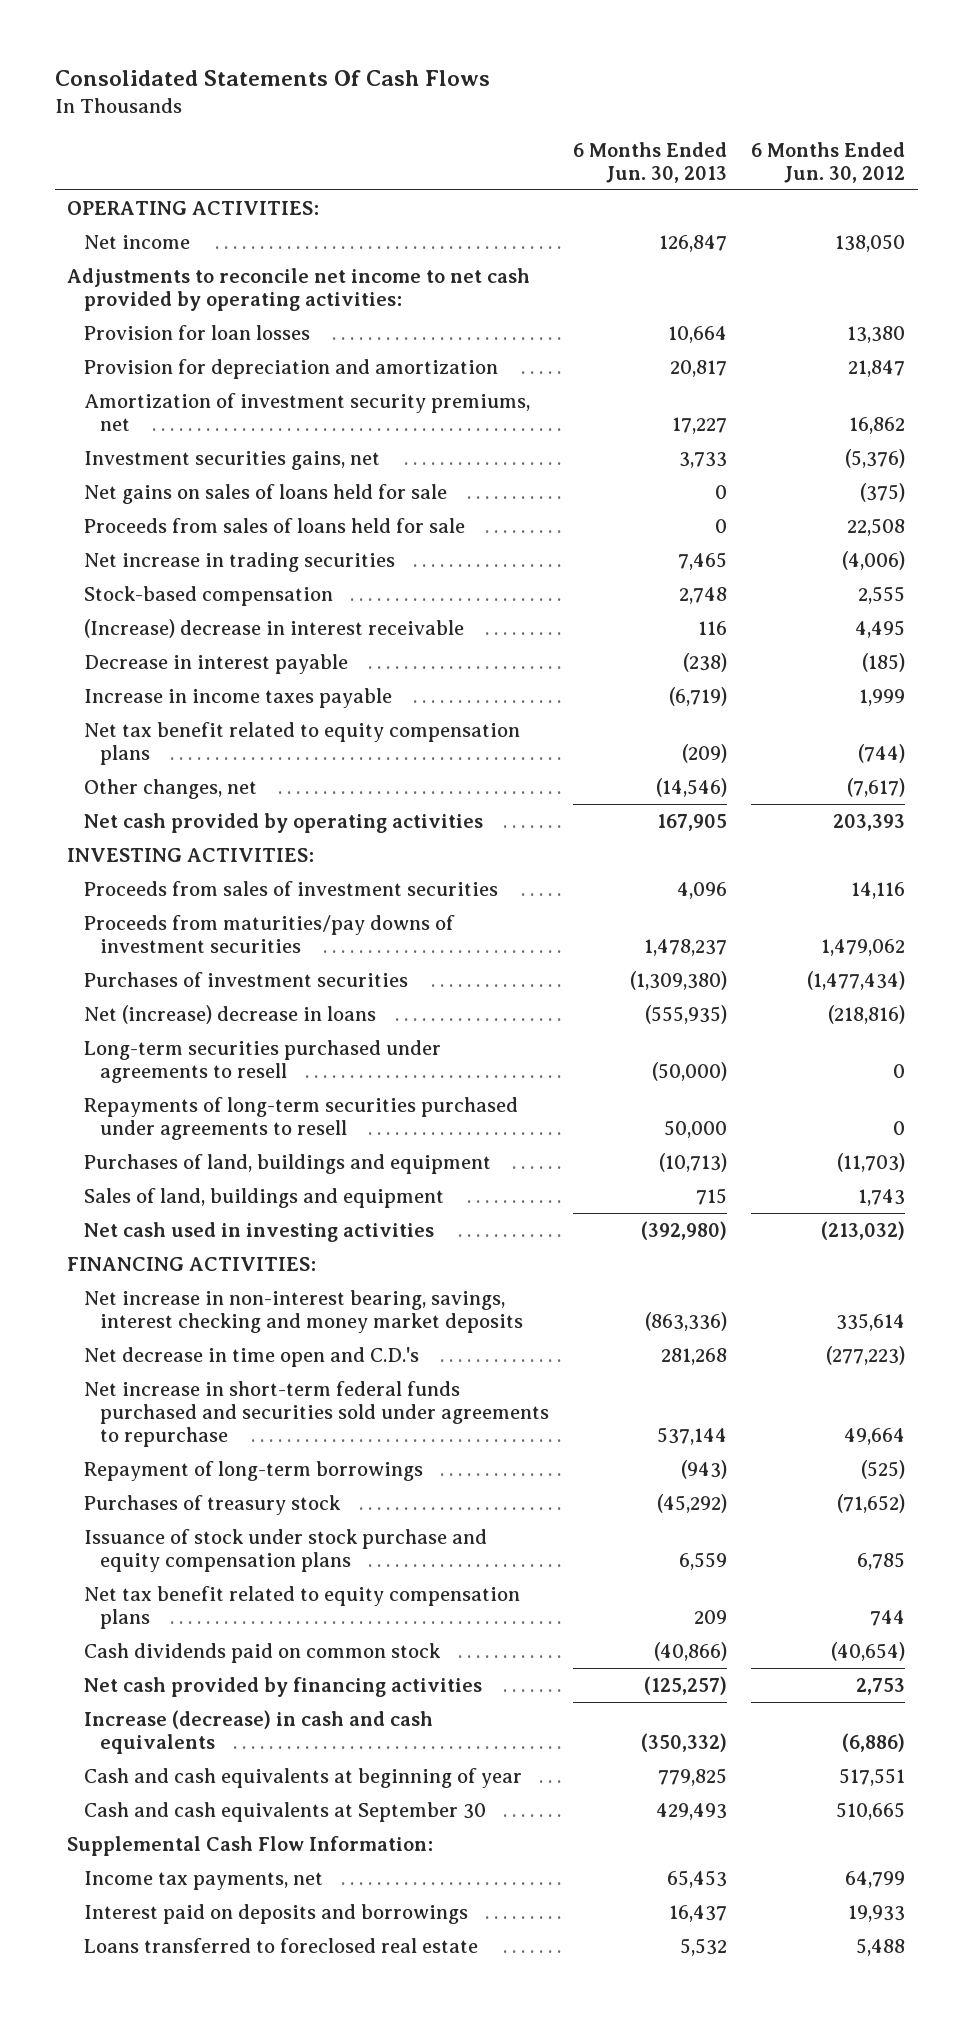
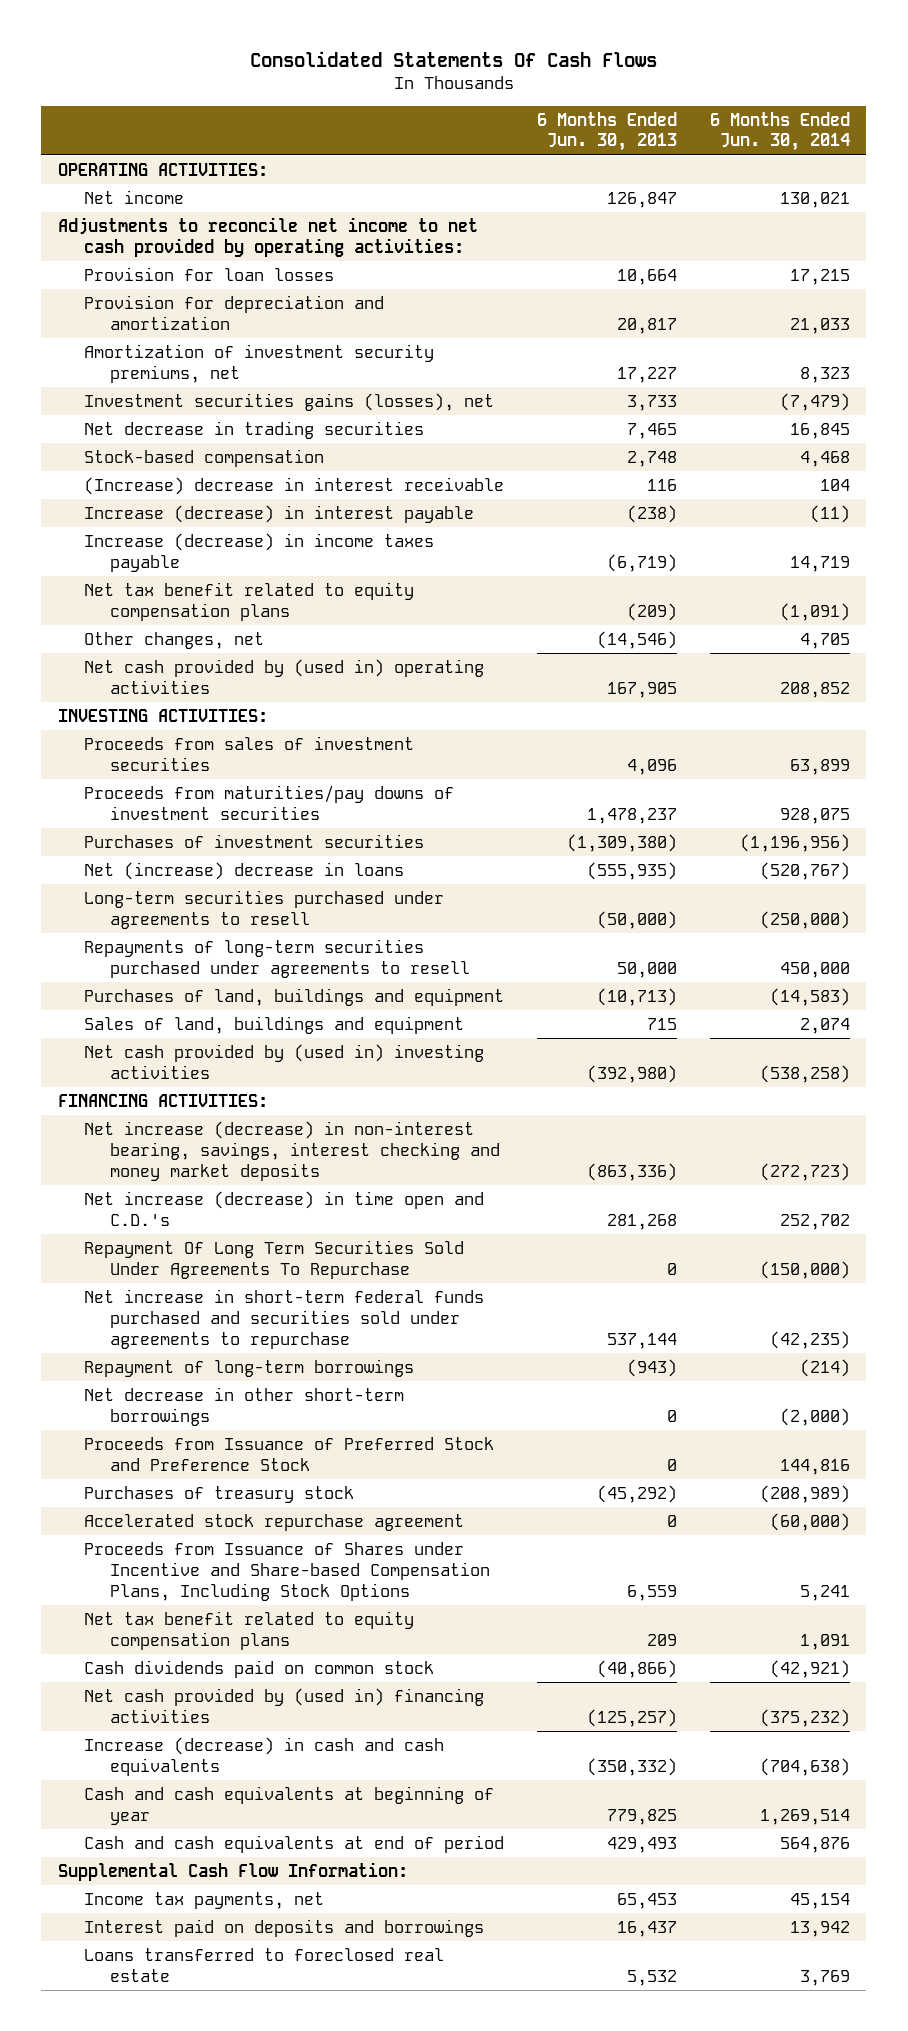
[751,141,906,183] 6 Months Ended Jun. 30, 2012 -> none
none -> [709,111,850,152] 6 Months Ended Jun. 30, 2014
[83,483,447,504] Net gains on sales of loans held for sale -> none
[83,517,465,533] Proceeds from sales of loans held for sale -> none
[83,450,380,470] Investment securities gains, net -> [83,392,494,411] Investment securities gains (losses), net
[83,551,395,572] Net increase in trading securities -> [83,420,424,439] Net decrease in trading securities
[83,653,348,674] Decrease in interest payable -> [83,504,474,523] Increase (decrease) in interest payable
[83,687,392,708] Increase in income taxes payable -> [83,532,434,572] Increase (decrease) in income taxes payable
[83,812,483,833] Net cash provided by operating activities -> [83,658,484,694] Net cash provided by (used in) operating activities
[83,1221,434,1242] Net cash used in investing activities -> [83,1043,484,1079] Net cash provided by (used in) investing activities
[83,1289,524,1333] Net increase in non-interest bearing, savings, interest checking and money market deposits -> [83,1120,500,1181] Net increase (decrease) in non-interest bearing, savings, interest checking and money market deposits
[83,1346,419,1367] Net decrease in time open and C.D.'s -> [83,1190,484,1226] Net increase (decrease) in time open and C.D.'s
none -> [83,1239,464,1279] Repayment Of Long Term Securities Sold Under Agreements To Repurchase
none -> [83,1386,404,1426] Net decrease in other short-term borrowings
none -> [83,1436,494,1471] Proceeds from Issuance of Preferred Stock and Preference Stock
none -> [83,1513,464,1531] Accelerated stock repurchase agreement
[83,1528,487,1572] Issuance of stock under stock purchase and equity compensation plans -> [83,1541,490,1601] Proceeds from Issuance of Shares under Incentive and Share-based Compensation Plans, Including Stock Options
[83,1676,482,1697] Net cash provided by financing activities -> [83,1687,484,1723] Net cash provided by (used in) financing activities
[83,1801,486,1822] Cash and cash equivalents at September 30 -> [83,1834,504,1853] Cash and cash equivalents at end of period

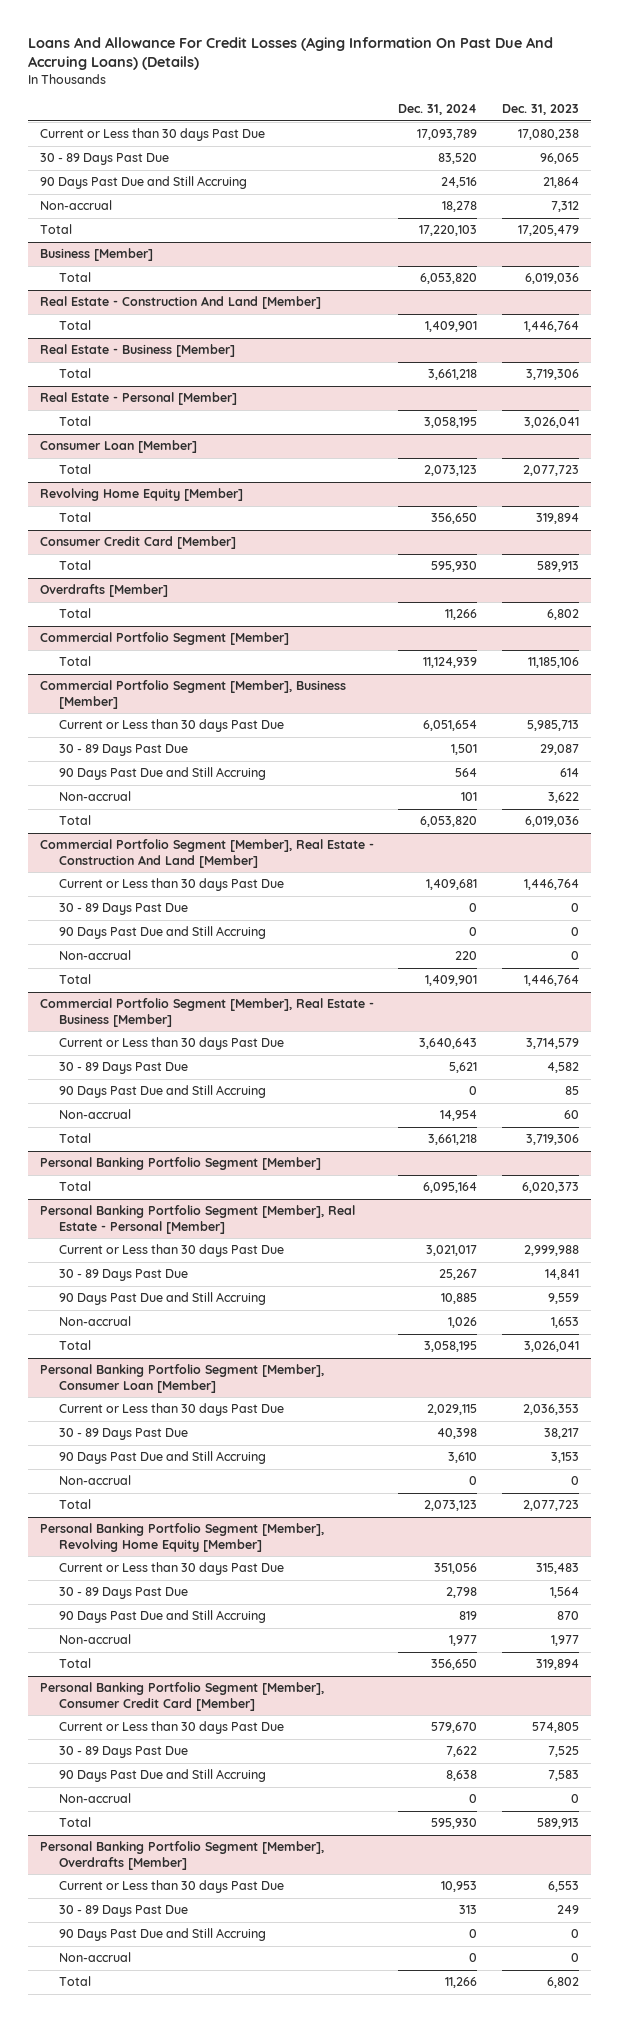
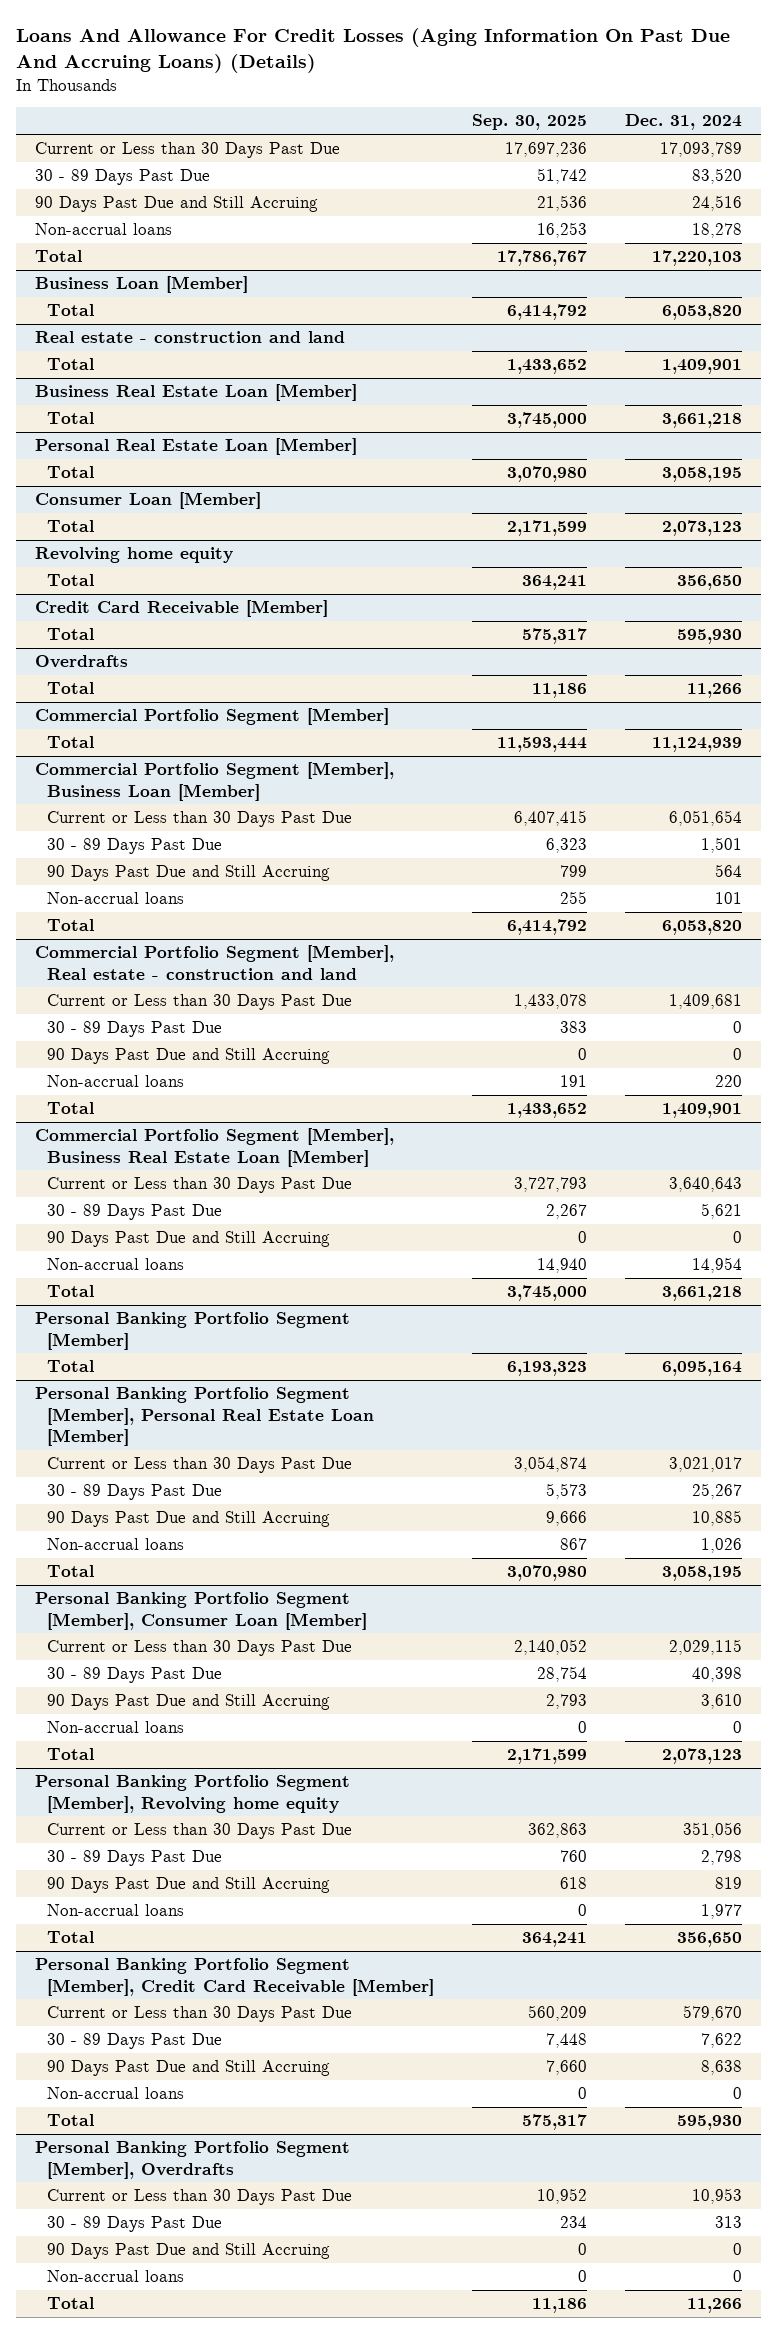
[501,104,579,116] Dec. 31, 2023 -> none
none -> [472,114,588,131] Sep. 30, 2025
[39,128,265,142] Current or Less than 30 days Past Due -> [35,142,341,159] Current or Less than 30 Days Past Due
[39,200,112,211] Non-accrual -> [35,223,173,236] Non-accrual loans
[39,248,153,262] Business [Member] -> [35,276,249,294] Business Loan [Member]
[39,296,321,310] Real Estate - Construction And Land [Member] -> [35,331,346,344] Real estate - construction and land
[39,344,235,358] Real Estate - Business [Member] -> [35,384,358,402] Business Real Estate Loan [Member]
[39,392,237,406] Real Estate - Personal [Member] -> [35,438,358,456] Personal Real Estate Loan [Member]
[39,488,243,502] Revolving Home Equity [Member] -> [35,547,234,564] Revolving home equity
[39,536,236,550] Consumer Credit Card [Member] -> [35,600,329,618] Credit Card Receivable [Member]
[39,584,168,598] Overdrafts [Member] -> [35,655,129,669] Overdrafts
[39,680,346,709] Commercial Portfolio Segment [Member], Business [Member] -> [35,762,395,801] Commercial Portfolio Segment [Member], Business Loan [Member]
[59,719,285,733] Current or Less than 30 days Past Due -> [47,811,353,828] Current or Less than 30 Days Past Due
[59,791,132,802] Non-accrual -> [47,892,185,905] Non-accrual loans
[39,839,374,868] Commercial Portfolio Segment [Member], Real Estate - Construction And Land [Member] -> [35,945,395,980] Commercial Portfolio Segment [Member], Real estate - construction and land
[59,878,285,892] Current or Less than 30 days Past Due -> [47,994,353,1011] Current or Less than 30 Days Past Due
[59,950,132,961] Non-accrual -> [47,1075,185,1088] Non-accrual loans
[39,998,374,1027] Commercial Portfolio Segment [Member], Real Estate - Business [Member] -> [35,1128,395,1167] Commercial Portfolio Segment [Member], Business Real Estate Loan [Member]
[59,1037,285,1051] Current or Less than 30 days Past Due -> [47,1177,353,1194] Current or Less than 30 Days Past Due
[59,1109,132,1120] Non-accrual -> [47,1258,185,1271] Non-accrual loans
[39,1205,355,1234] Personal Banking Portfolio Segment [Member], Real Estate - Personal [Member] -> [35,1387,375,1447] Personal Banking Portfolio Segment [Member], Personal Real Estate Loan [Member]
[59,1244,285,1258] Current or Less than 30 days Past Due -> [47,1457,353,1474] Current or Less than 30 Days Past Due
[59,1316,132,1327] Non-accrual -> [47,1538,185,1551] Non-accrual loans
[59,1403,285,1417] Current or Less than 30 days Past Due -> [47,1640,353,1657] Current or Less than 30 Days Past Due
[59,1475,132,1486] Non-accrual -> [47,1721,185,1734] Non-accrual loans
[39,1523,324,1552] Personal Banking Portfolio Segment [Member], Revolving Home Equity [Member] -> [35,1775,351,1813] Personal Banking Portfolio Segment [Member], Revolving home equity
[59,1562,285,1576] Current or Less than 30 days Past Due -> [47,1823,353,1840] Current or Less than 30 Days Past Due
[59,1634,132,1645] Non-accrual -> [47,1904,185,1917] Non-accrual loans
[39,1682,324,1711] Personal Banking Portfolio Segment [Member], Consumer Credit Card [Member] -> [35,1958,435,1996] Personal Banking Portfolio Segment [Member], Credit Card Receivable [Member]
[59,1721,285,1735] Current or Less than 30 days Past Due -> [47,2006,353,2023] Current or Less than 30 Days Past Due
[59,1793,132,1804] Non-accrual -> [47,2087,185,2100] Non-accrual loans
[39,1841,324,1870] Personal Banking Portfolio Segment [Member], Overdrafts [Member] -> [35,2141,351,2179] Personal Banking Portfolio Segment [Member], Overdrafts
[59,1880,285,1894] Current or Less than 30 days Past Due -> [47,2189,353,2206] Current or Less than 30 Days Past Due
[59,1952,132,1963] Non-accrual -> [47,2270,185,2283] Non-accrual loans

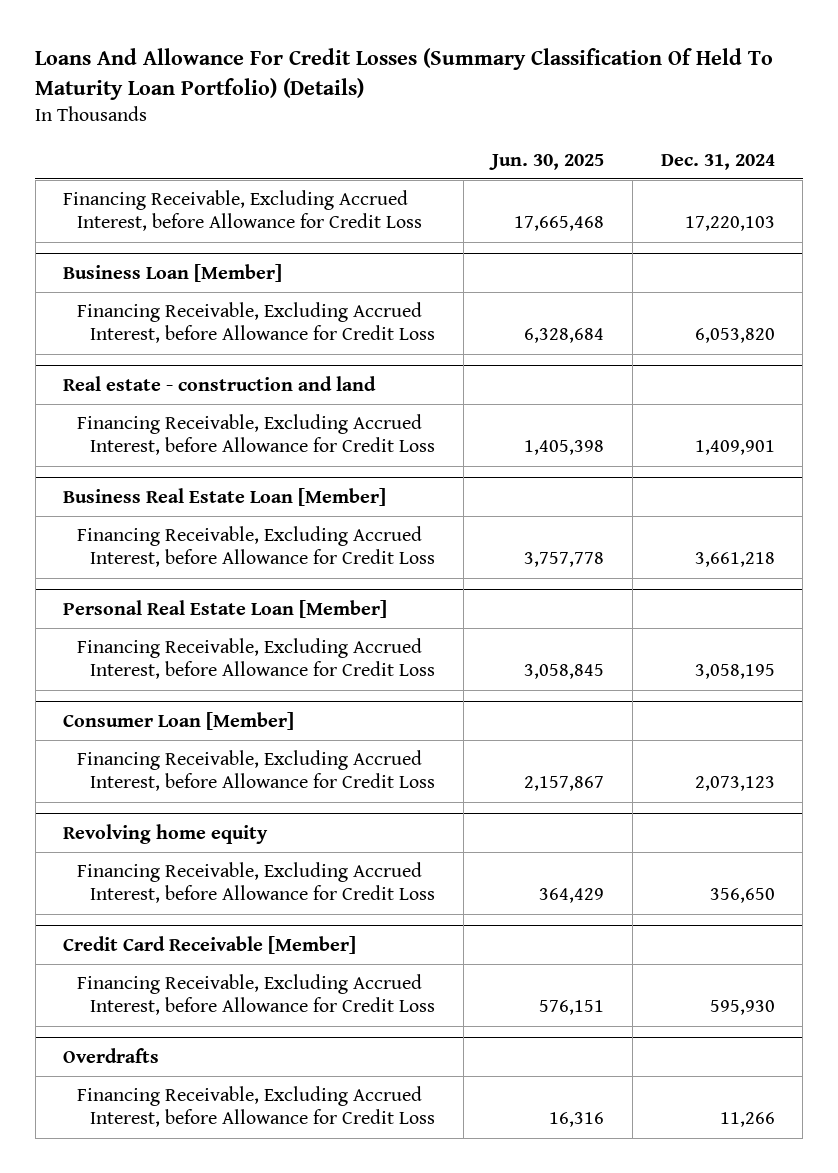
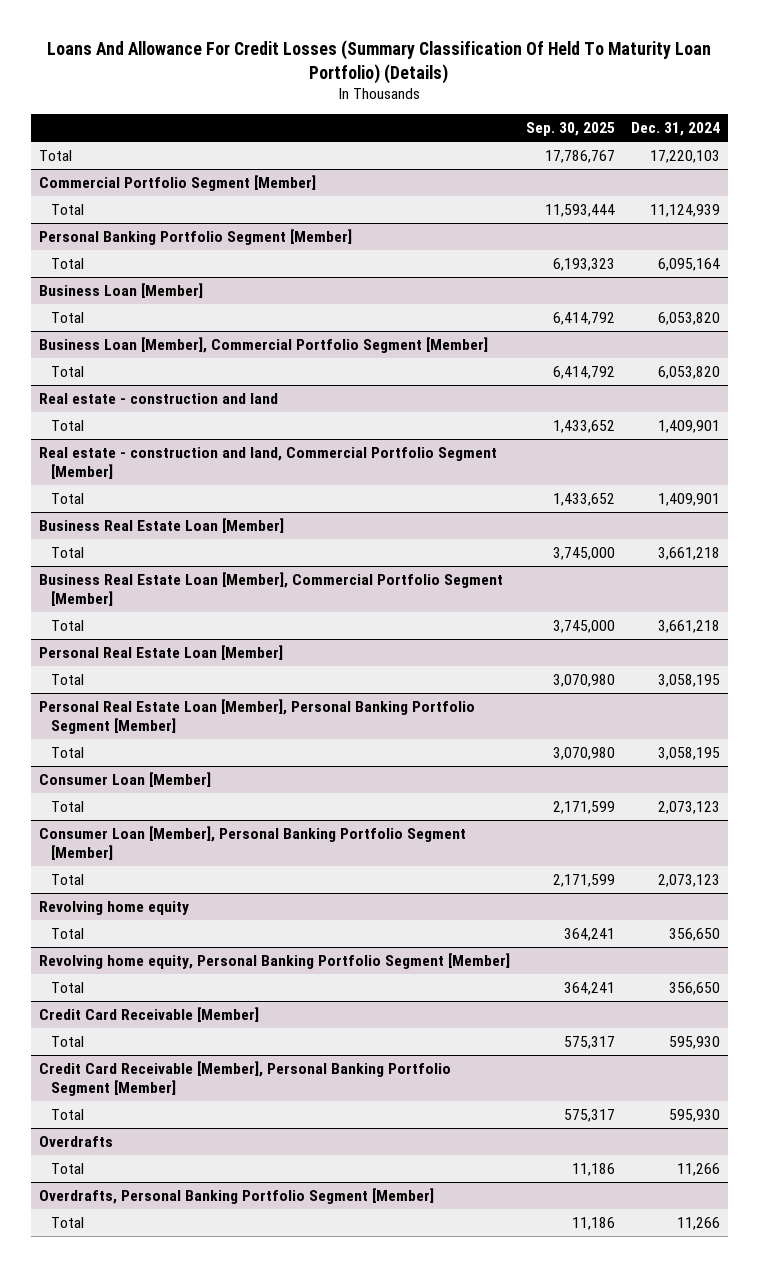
[489,153,605,170] Jun. 30, 2025 -> none
none -> [525,122,615,137] Sep. 30, 2025
[63,190,422,232] Financing Receivable, Excluding Accrued Interest, before Allowance for Credit Loss -> [39,149,73,161] Total
none -> [39,174,317,191] Commercial Portfolio Segment [Member]
none -> [51,203,85,215] Total
none -> [39,228,353,245] Personal Banking Portfolio Segment [Member]
none -> [51,257,85,269] Total
[76,302,436,344] Financing Receivable, Excluding Accrued Interest, before Allowance for Credit Loss -> [51,311,85,323] Total
none -> [39,336,489,353] Business Loan [Member], Commercial Portfolio Segment [Member]
none -> [51,365,85,377] Total
[76,414,436,456] Financing Receivable, Excluding Accrued Interest, before Allowance for Credit Loss -> [51,419,85,431] Total
none -> [39,446,498,480] Real estate - construction and land, Commercial Portfolio Segment [Member]
none -> [51,492,85,504] Total
[76,526,436,568] Financing Receivable, Excluding Accrued Interest, before Allowance for Credit Loss -> [51,546,85,558] Total
none -> [39,571,504,607] Business Real Estate Loan [Member], Commercial Portfolio Segment [Member]
none -> [51,619,85,631] Total
[76,638,436,680] Financing Receivable, Excluding Accrued Interest, before Allowance for Credit Loss -> [51,673,85,685] Total
none -> [39,698,476,735] Personal Real Estate Loan [Member], Personal Banking Portfolio Segment [Member]
none -> [51,746,85,758] Total
[76,750,436,792] Financing Receivable, Excluding Accrued Interest, before Allowance for Credit Loss -> [51,800,85,812] Total
none -> [39,825,467,861] Consumer Loan [Member], Personal Banking Portfolio Segment [Member]
none -> [51,873,85,885] Total
[76,862,436,904] Financing Receivable, Excluding Accrued Interest, before Allowance for Credit Loss -> [51,927,85,939] Total
none -> [39,952,511,969] Revolving home equity, Personal Banking Portfolio Segment [Member]
none -> [51,981,85,993] Total
[76,974,436,1016] Financing Receivable, Excluding Accrued Interest, before Allowance for Credit Loss -> [51,1035,85,1047] Total
none -> [39,1060,452,1097] Credit Card Receivable [Member], Personal Banking Portfolio Segment [Member]
none -> [51,1108,85,1120] Total
[76,1086,436,1128] Financing Receivable, Excluding Accrued Interest, before Allowance for Credit Loss -> [51,1162,85,1174] Total
none -> [39,1187,435,1204] Overdrafts, Personal Banking Portfolio Segment [Member]
none -> [51,1216,85,1228] Total

